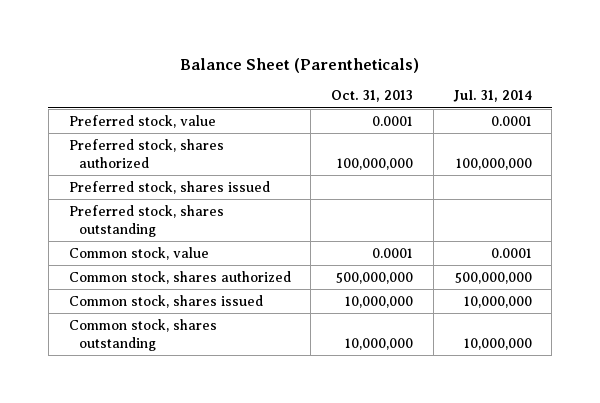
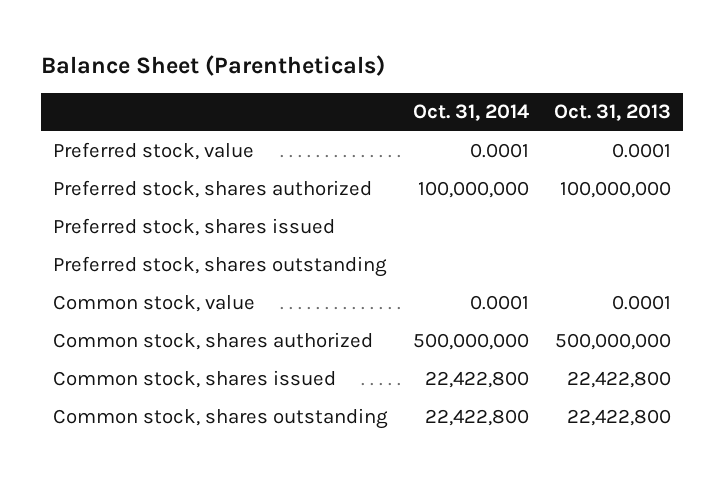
[452,90,532,103] Jul. 31, 2014 -> none
none -> [412,104,529,122] Oct. 31, 2014
[345,295,414,308] 10,000,000 -> [566,371,671,389] 22,422,800
[345,337,414,350] 10,000,000 -> [566,409,671,427] 22,422,800

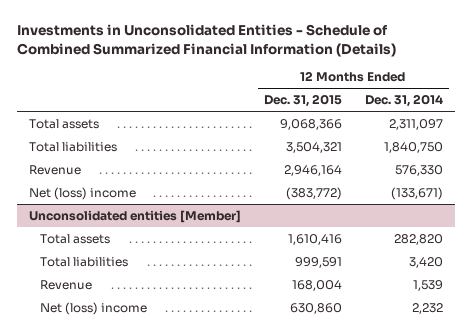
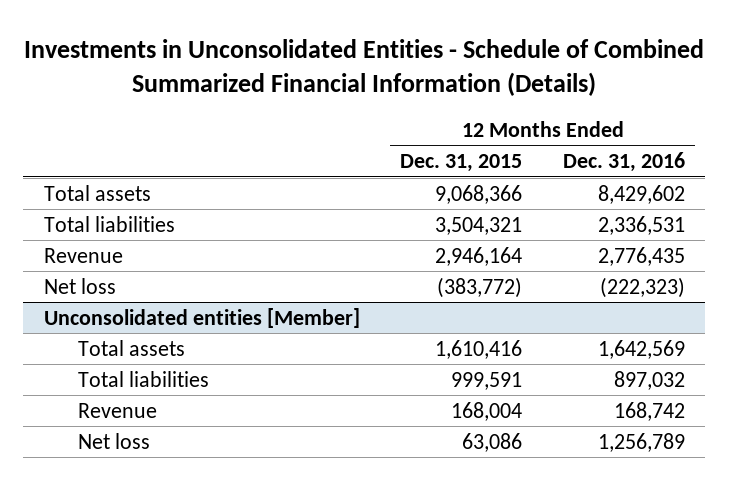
[365,94,444,108] Dec. 31, 2014 -> none
none -> [563,152,686,173] Dec. 31, 2016
[28,186,136,200] Net (loss) income -> [43,277,116,294] Net loss
[39,301,147,315] Net (loss) income -> [77,432,150,449] Net loss
[289,302,342,314] 630,860 -> [462,432,523,452] 63,086

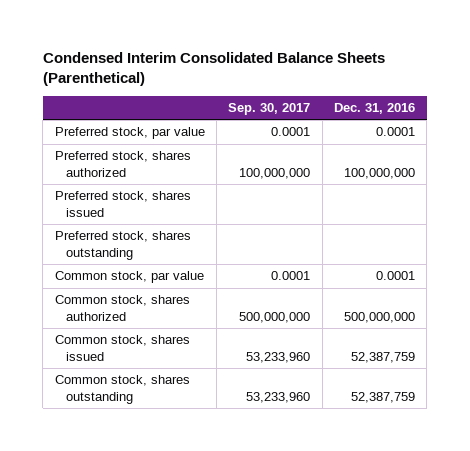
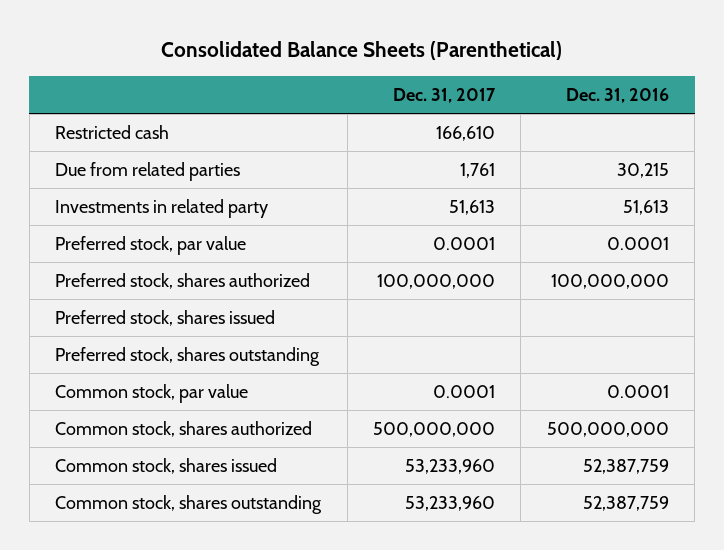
[42,51,385,86] Condensed Interim Consolidated Balance Sheets (Parenthetical) -> [160,41,562,61] Consolidated Balance Sheets (Parenthetical)
[228,102,311,115] Sep. 30, 2017 -> none
none -> [392,87,496,103] Dec. 31, 2017
none -> [55,125,170,140] Restricted cash
none -> [55,162,241,182] Due from related parties
none -> [55,199,269,219] Investments in related party

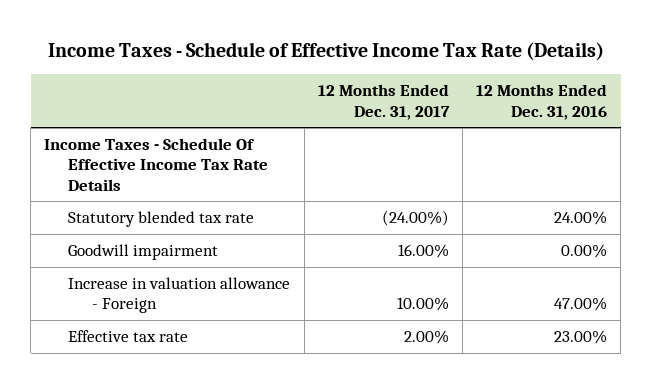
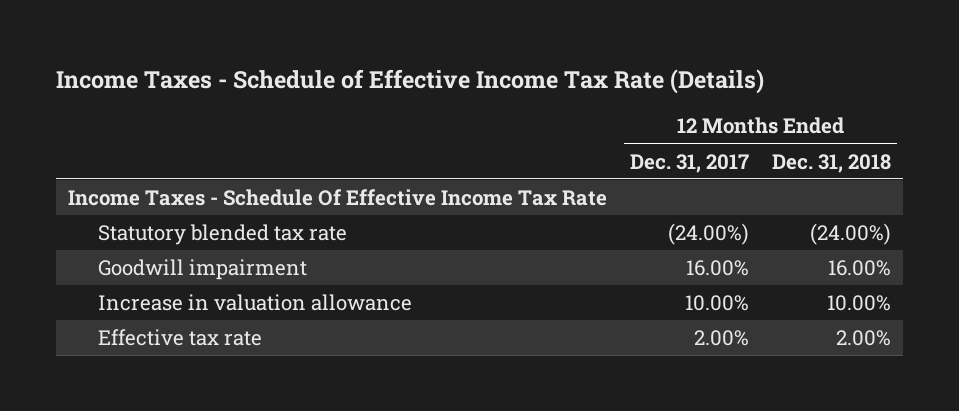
[476,84,608,120] 12 Months Ended Dec. 31, 2016 -> none
none -> [772,153,892,173] Dec. 31, 2018
[44,138,269,191] Income Taxes - Schedule Of Effective Income Tax Rate Details -> [67,189,607,207] Income Taxes - Schedule Of Effective Income Tax Rate
[68,277,291,314] Increase in valuation allowance - Foreign -> [98,294,413,312] Increase in valuation allowance

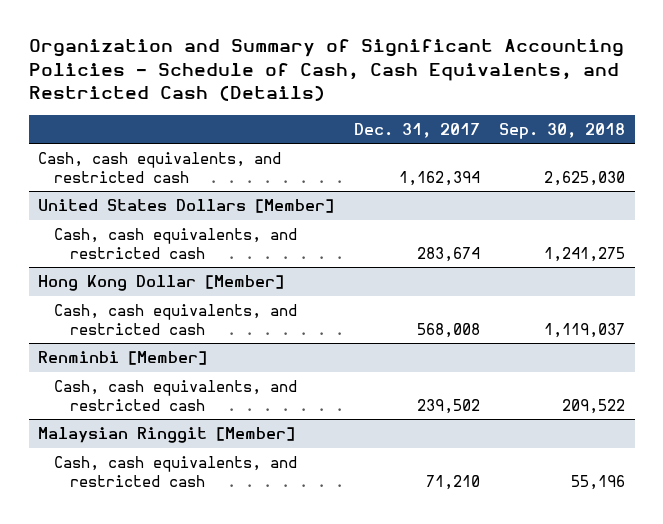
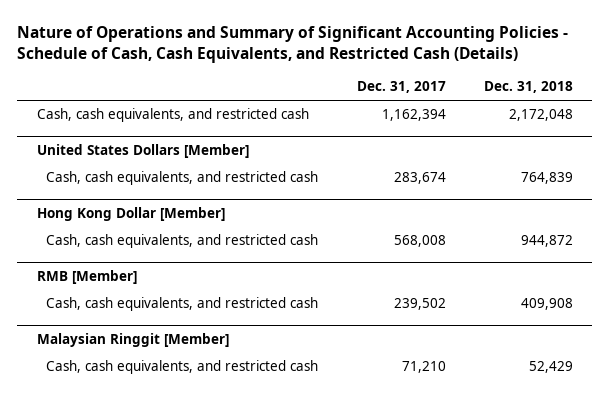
[28,39,624,102] Organization and Summary of Significant Accounting Policies - Schedule of Cash, Cash Equivalents, and Restricted Cash (Details) -> [17,26,569,64] Nature of Operations and Summary of Significant Accounting Policies - Schedule of Cash, Cash Equivalents, and Restricted Cash (Details)
[499,122,626,139] Sep. 30, 2018 -> none
none -> [483,81,573,94] Dec. 31, 2018
[38,351,208,366] Renminbi [Member] -> [36,270,137,285] RMB [Member]

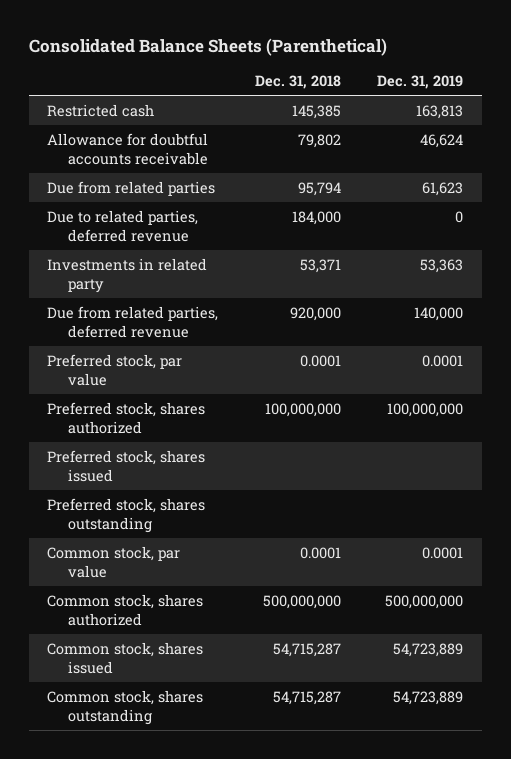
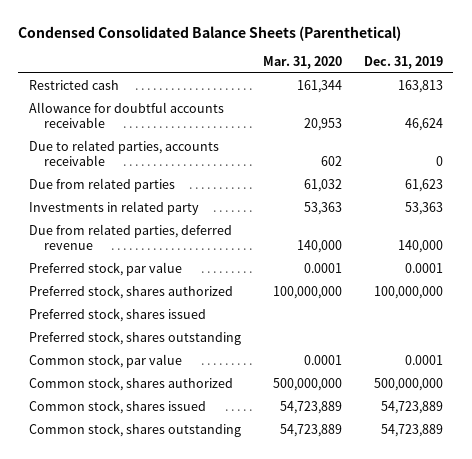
[28,37,387,56] Consolidated Balance Sheets (Parenthetical) -> [18,25,402,41] Condensed Consolidated Balance Sheets (Parenthetical)
[254,75,341,90] Dec. 31, 2018 -> none
none -> [262,55,342,69] Mar. 31, 2020
none -> [29,139,220,166] Due to related parties, accounts receivable
[47,209,199,242] Due to related parties, deferred revenue -> none

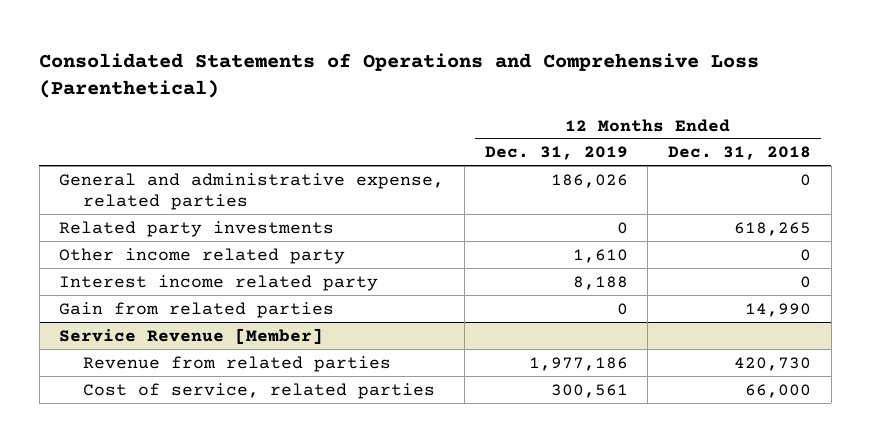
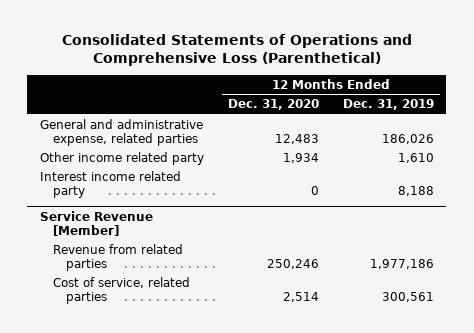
[668,146,812,161] Dec. 31, 2018 -> none
none -> [227,99,319,111] Dec. 31, 2020
[59,220,335,237] Related party investments -> none
[59,301,335,318] Gain from related parties -> none

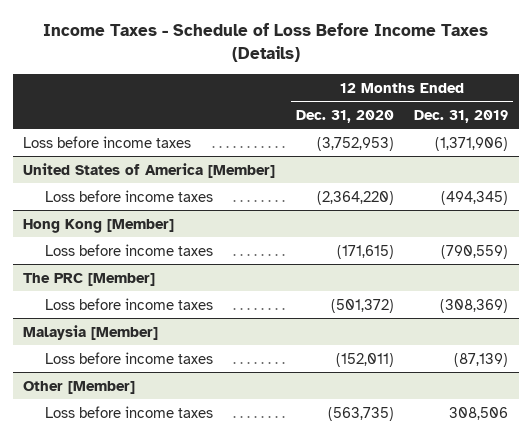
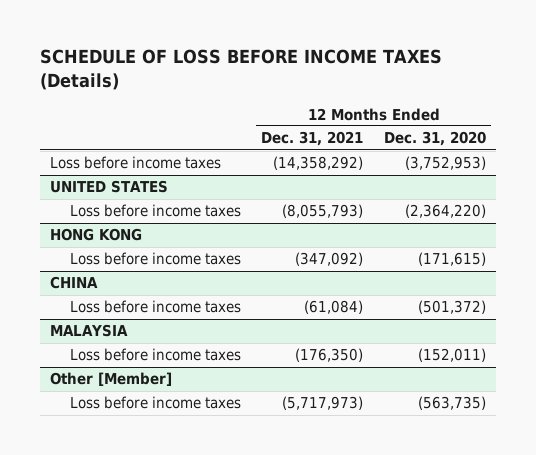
[42,22,488,63] Income Taxes - Schedule of Loss Before Income Taxes (Details) -> [39,49,442,90] SCHEDULE OF LOSS BEFORE INCOME TAXES (Details)
[414,109,509,123] Dec. 31, 2019 -> none
none -> [261,131,364,147] Dec. 31, 2021
[23,162,276,178] United States of America [Member] -> [49,180,168,194] UNITED STATES
[23,218,175,233] Hong Kong [Member] -> [49,228,142,242] HONG KONG
[23,272,156,286] The PRC [Member] -> none
none -> [49,276,98,290] CHINA
[23,324,159,340] Malaysia [Member] -> [49,324,128,338] MALAYSIA

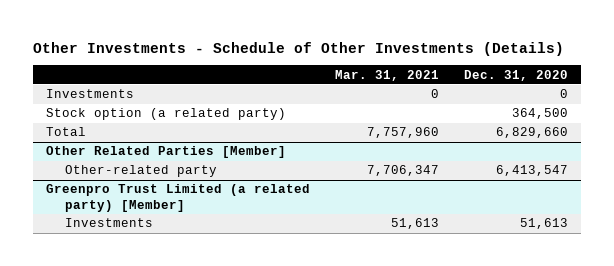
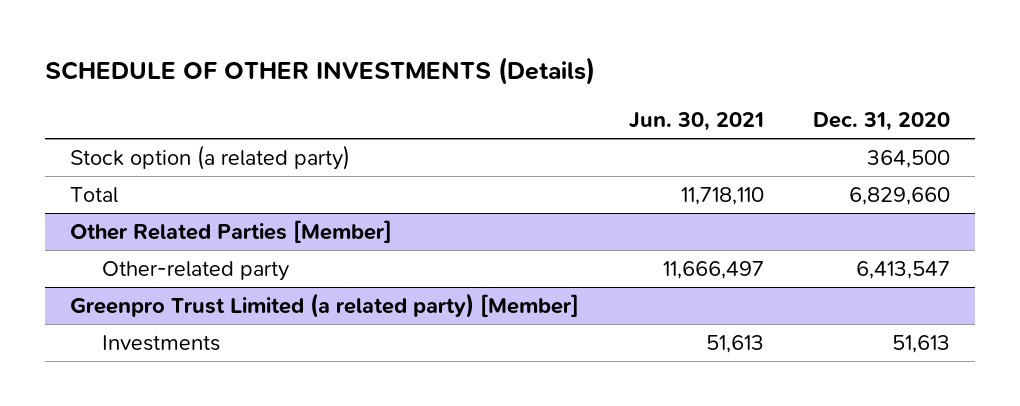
[33,41,565,56] Other Investments - Schedule of Other Investments (Details) -> [44,56,595,85] SCHEDULE OF OTHER INVESTMENTS (Details)
[335,69,440,81] Mar. 31, 2021 -> none
none -> [628,111,764,131] Jun. 30, 2021
[45,89,134,99] Investments -> none

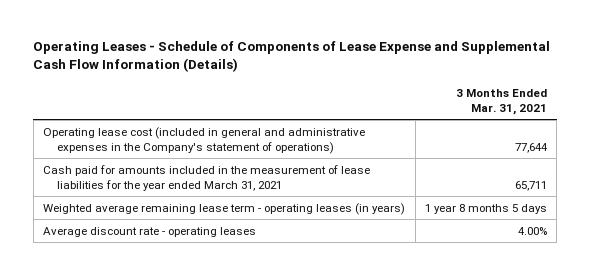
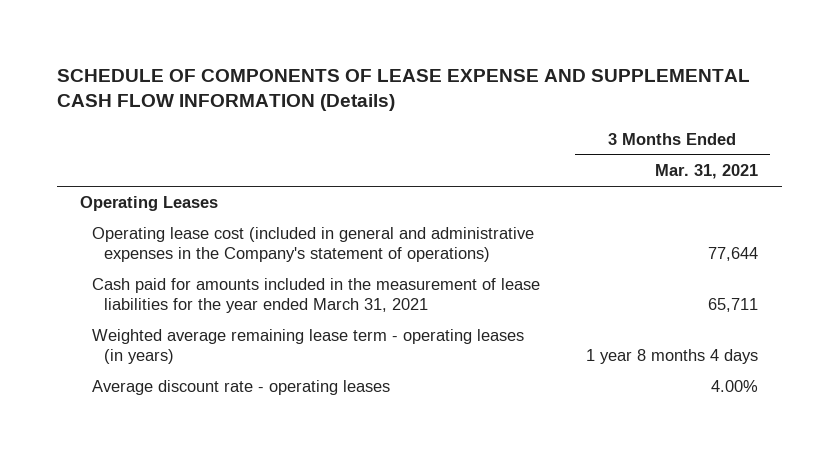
[33,41,551,73] Operating Leases - Schedule of Components of Lease Expense and Supplemental Cash Flow Information (Details) -> [56,68,750,112] SCHEDULE OF COMPONENTS OF LEASE EXPENSE AND SUPPLEMENTAL CASH FLOW INFORMATION (Details)
none -> [79,196,218,212] Operating Leases
[425,203,548,214] 1 year 8 months 5 days -> [586,348,759,364] 1 year 8 months 4 days

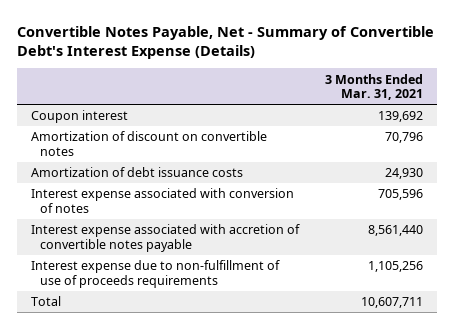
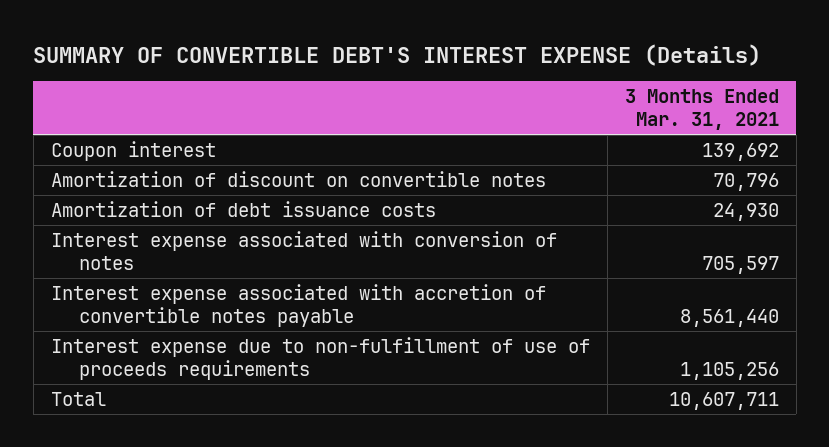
[17,25,435,59] Convertible Notes Payable, Net - Summary of Convertible Debt's Interest Expense (Details) -> [33,43,762,66] SUMMARY OF CONVERTIBLE DEBT'S INTEREST EXPENSE (Details)
[378,189,424,201] 705,596 -> [701,255,779,274] 705,597

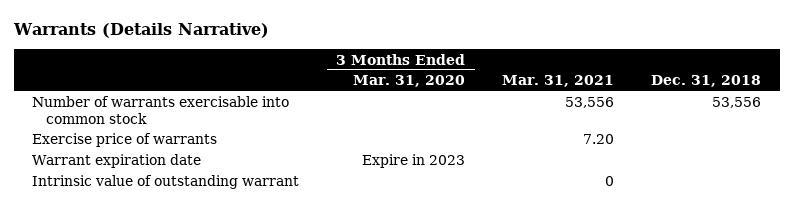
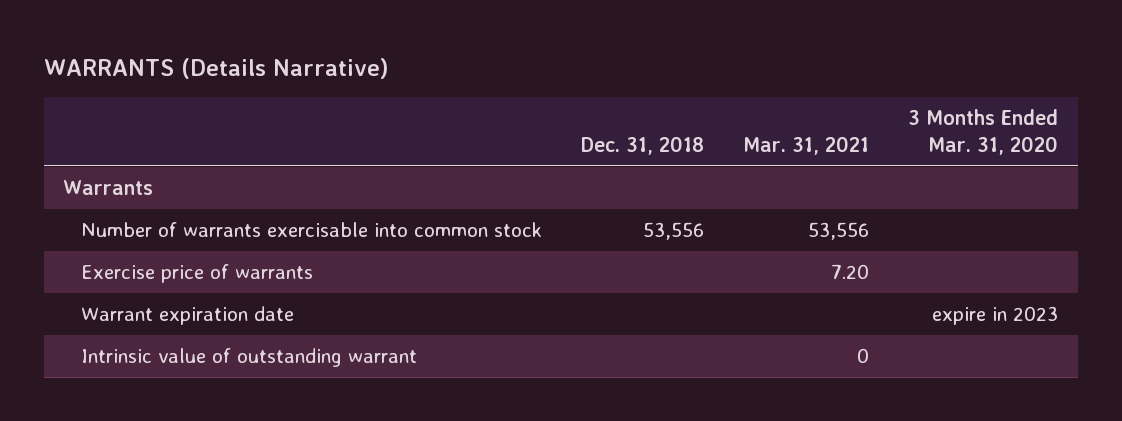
[12,23,269,39] Warrants (Details Narrative) -> [43,57,389,79] WARRANTS (Details Narrative)
none -> [63,180,154,196] Warrants
[362,154,466,169] Expire in 2023 -> [932,306,1059,326] expire in 2023

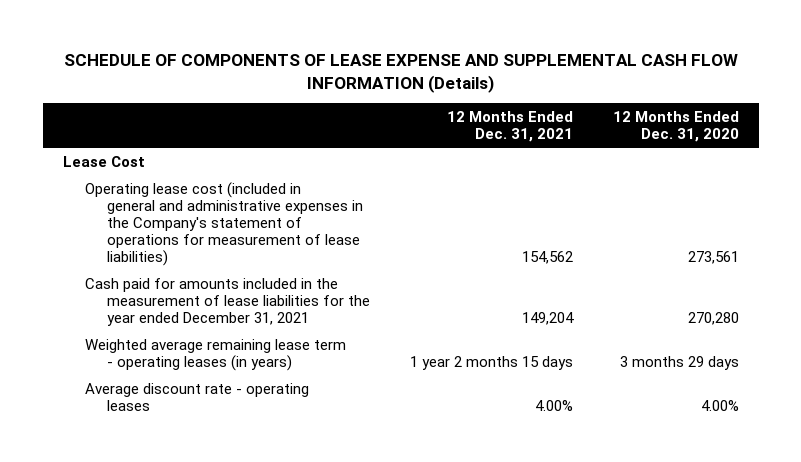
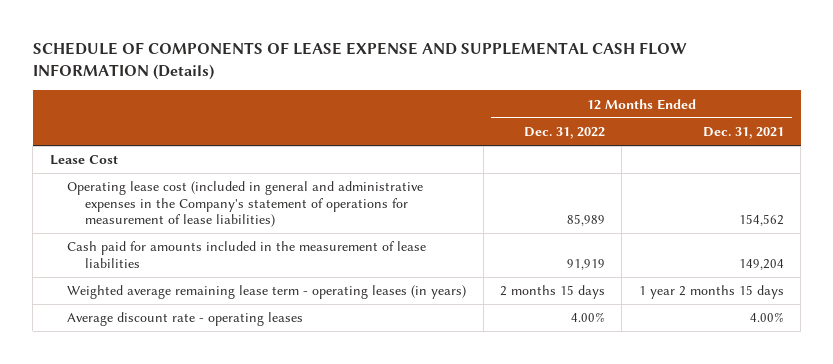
[612,111,739,143] 12 Months Ended Dec. 31, 2020 -> none
none -> [523,126,605,139] Dec. 31, 2022
[85,277,371,326] Cash paid for amounts included in the measurement of lease liabilities for the year ended December 31, 2021 -> [67,241,427,268] Cash paid for amounts included in the measurement of lease liabilities

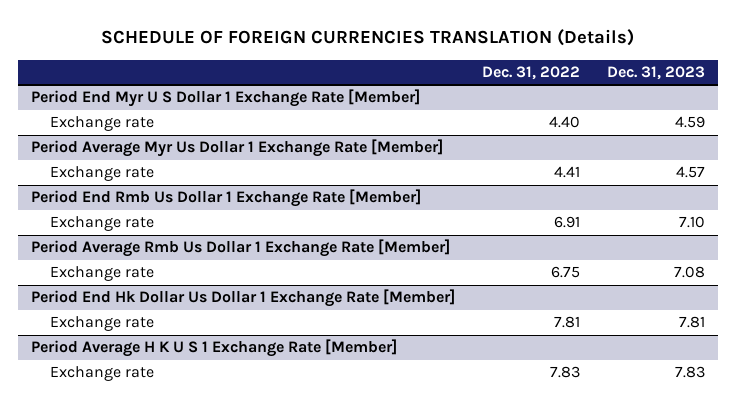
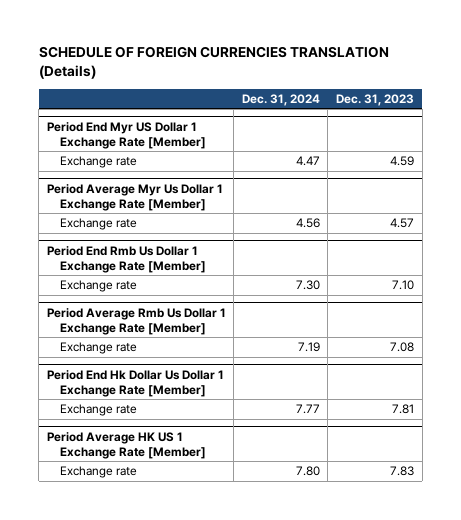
[482,66,581,81] Dec. 31, 2022 -> none
none -> [241,93,320,106] Dec. 31, 2024
[31,89,421,108] Period End Myr U S Dollar 1 Exchange Rate [Member] -> [46,121,207,149] Period End Myr US Dollar 1 Exchange Rate [Member]
[31,339,398,358] Period Average H K U S 1 Exchange Rate [Member] -> [46,431,207,459] Period Average HK US 1 Exchange Rate [Member]

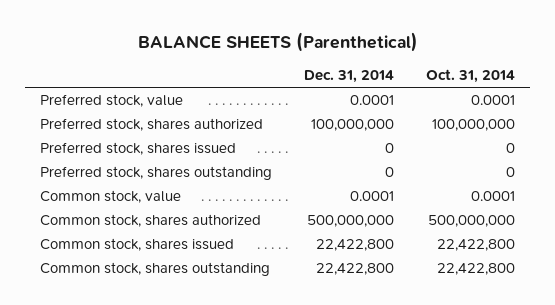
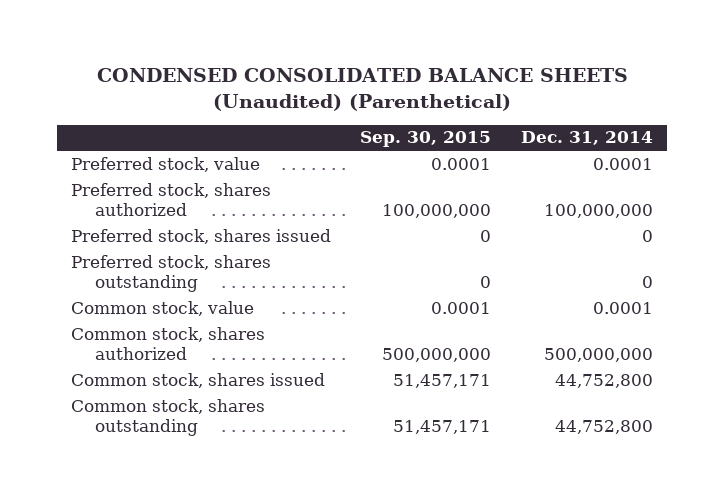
[137,31,418,52] BALANCE SHEETS (Parenthetical) -> [96,68,628,112] CONDENSED CONSOLIDATED BALANCE SHEETS (Unaudited) (Parenthetical)
[425,69,515,84] Oct. 31, 2014 -> none
none -> [360,131,492,148] Sep. 30, 2015
[316,239,395,252] 22,422,800 -> [554,373,653,388] 44,752,800
[316,263,395,276] 22,422,800 -> [554,419,653,434] 44,752,800

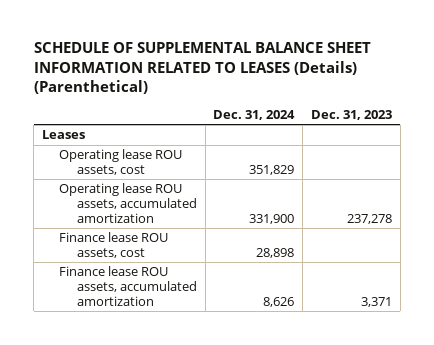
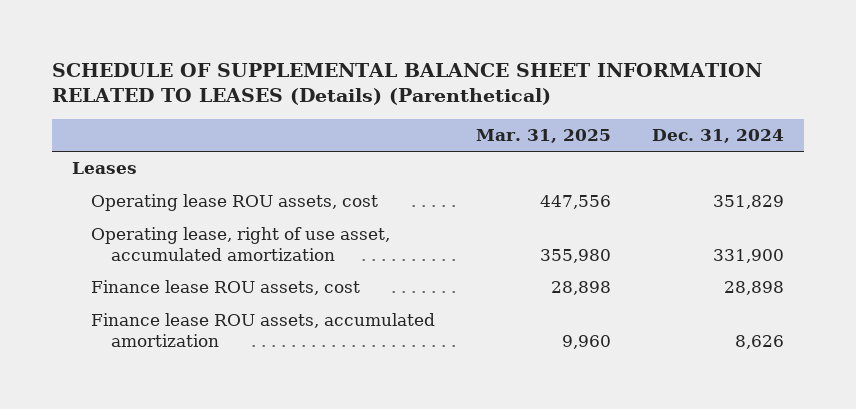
[310,110,392,121] Dec. 31, 2023 -> none
none -> [476,128,612,143] Mar. 31, 2025
[59,183,198,223] Operating lease ROU assets, accumulated amortization -> [91,227,391,261] Operating lease, right of use asset, accumulated amortization

